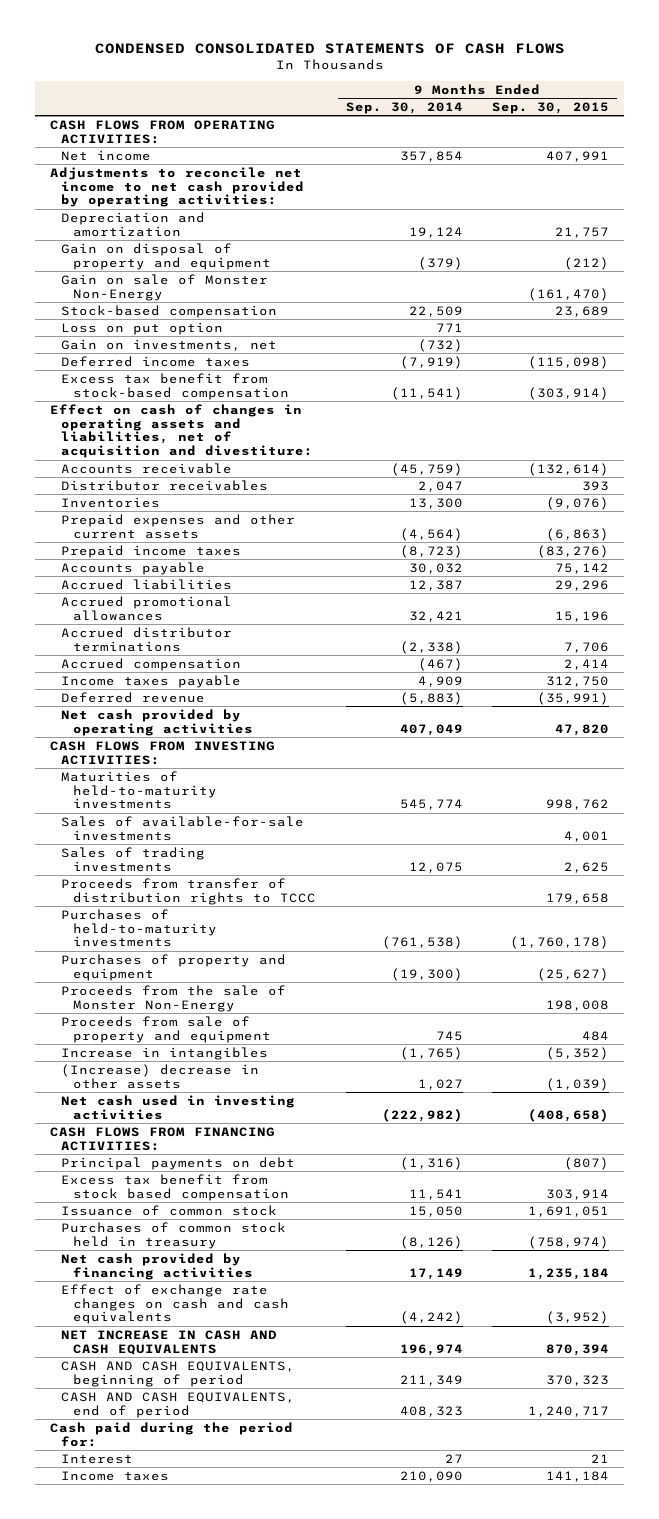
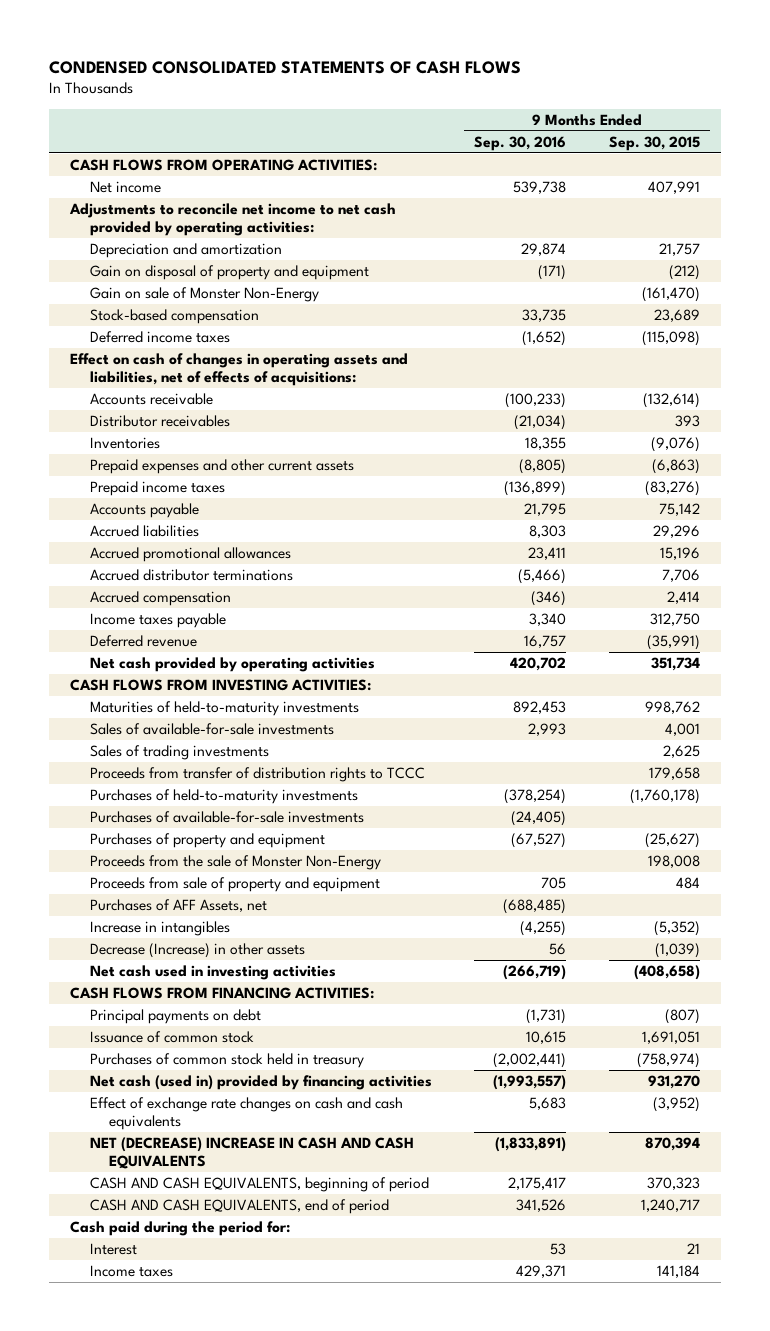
[345,102,463,115] Sep. 30, 2014 -> none
none -> [474,135,567,151] Sep. 30, 2016
[61,321,224,335] Loss on put option -> none
[61,338,278,351] Gain on investments, net -> none
[61,372,289,400] Excess tax benefit from stock-based compensation -> none
[49,403,314,459] Effect on cash of changes in operating assets and liabilities, net of acquisition and divestiture: -> [70,353,409,387] Effect on cash of changes in operating assets and liabilities, net of effects of acquisitions:
[555,723,610,736] 47,820 -> [650,657,700,672] 351,734
none -> [89,811,364,824] Purchases of available-for-sale investments
none -> [89,899,267,913] Purchases of AFF Assets, net
[61,1063,260,1089] (Increase) decrease in other assets -> [89,943,305,959] Decrease (Increase) in other assets
[61,1173,289,1201] Excess tax benefit from stock based compensation -> none
[61,1252,253,1280] Net cash provided by financing activities -> [89,1075,432,1091] Net cash (used in) provided by financing activities
[528,1267,610,1280] 1,235,184 -> [647,1075,700,1090] 931,270
[61,1329,278,1355] NET INCREASE IN CASH AND CASH EQUIVALENTS -> [89,1137,414,1170] NET (DECREASE) INCREASE IN CASH AND CASH EQUIVALENTS

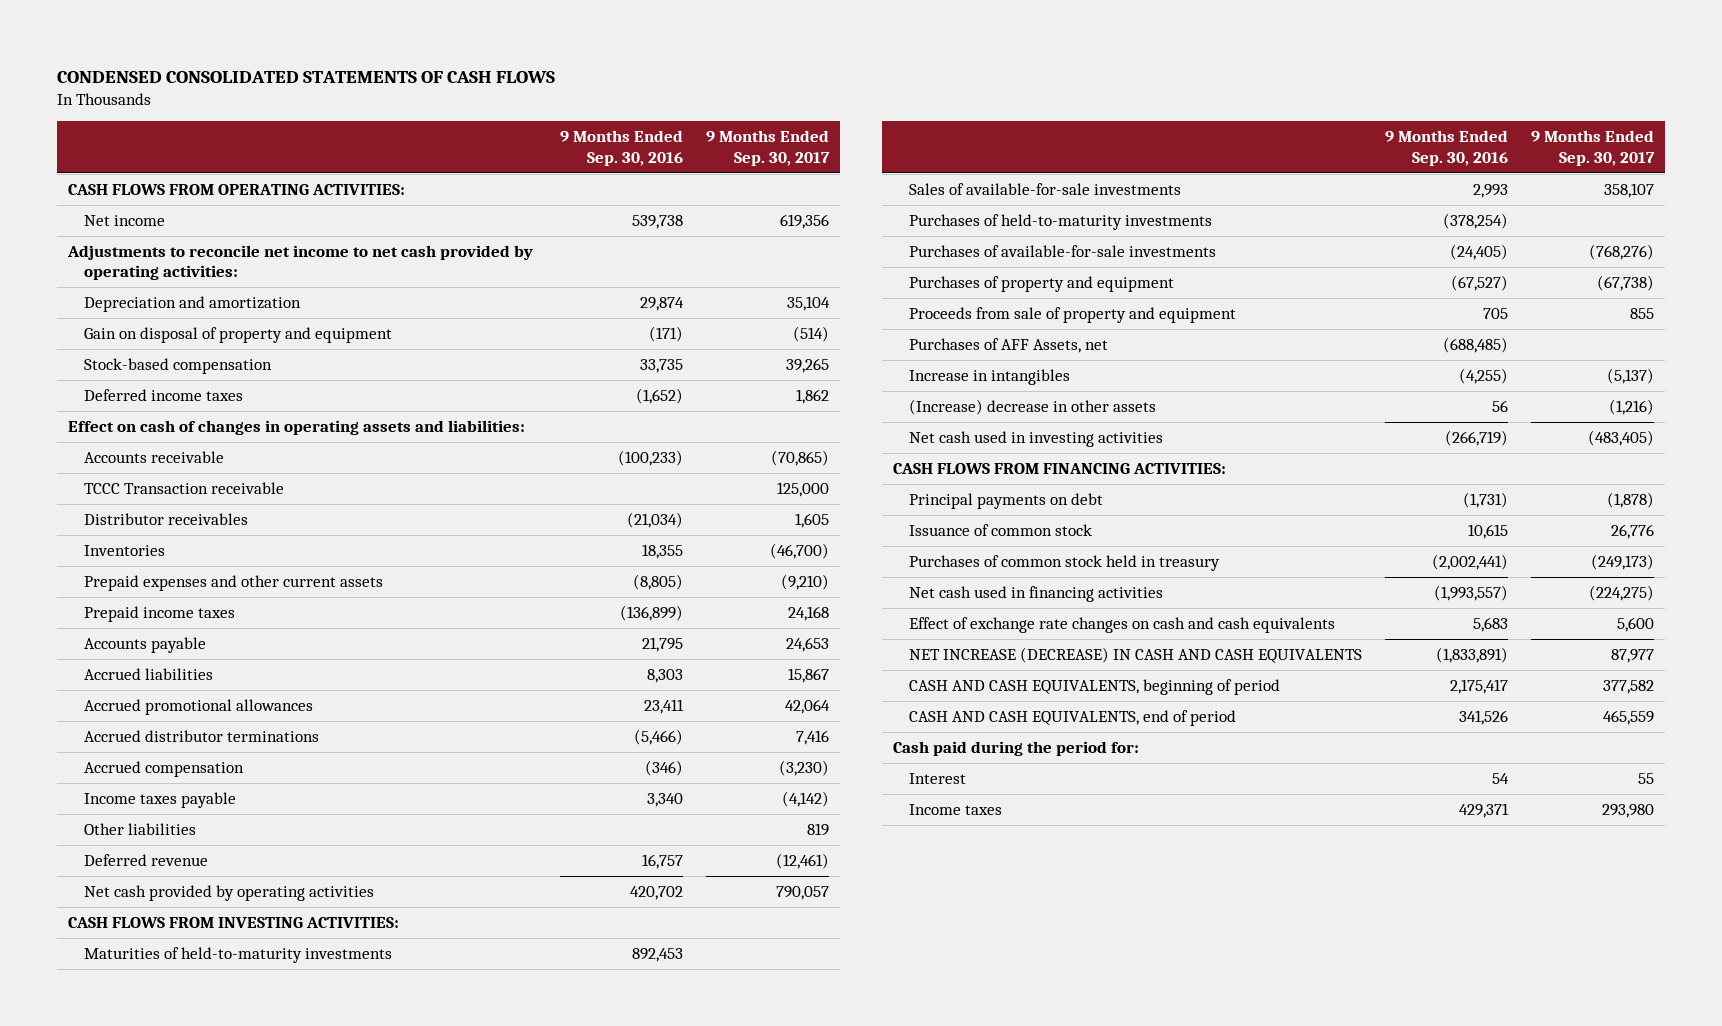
[608,135,700,151] Sep. 30, 2015 -> none
none -> [705,130,830,166] 9 Months Ended Sep. 30, 2017
[89,287,319,303] Gain on sale of Monster Non-Energy -> none
[70,353,409,387] Effect on cash of changes in operating assets and liabilities, net of effects of acquisitions: -> [68,420,526,436] Effect on cash of changes in operating assets and liabilities:
none -> [83,482,284,495] TCCC Transaction receivable
none -> [83,823,196,836] Other liabilities
[89,745,269,761] Sales of trading investments -> none
[89,767,425,783] Proceeds from transfer of distribution rights to TCCC -> none
[89,855,381,871] Proceeds from the sale of Monster Non-Energy -> none
[89,943,305,959] Decrease (Increase) in other assets -> [908,399,1156,416] (Increase) decrease in other assets
[89,1075,432,1091] Net cash (used in) provided by financing activities -> [908,586,1163,603] Net cash used in financing activities
[89,1137,414,1170] NET (DECREASE) INCREASE IN CASH AND CASH EQUIVALENTS -> [908,647,1362,664] NET INCREASE (DECREASE) IN CASH AND CASH EQUIVALENTS
[550,1243,567,1256] 53 -> [1491,773,1509,785] 54

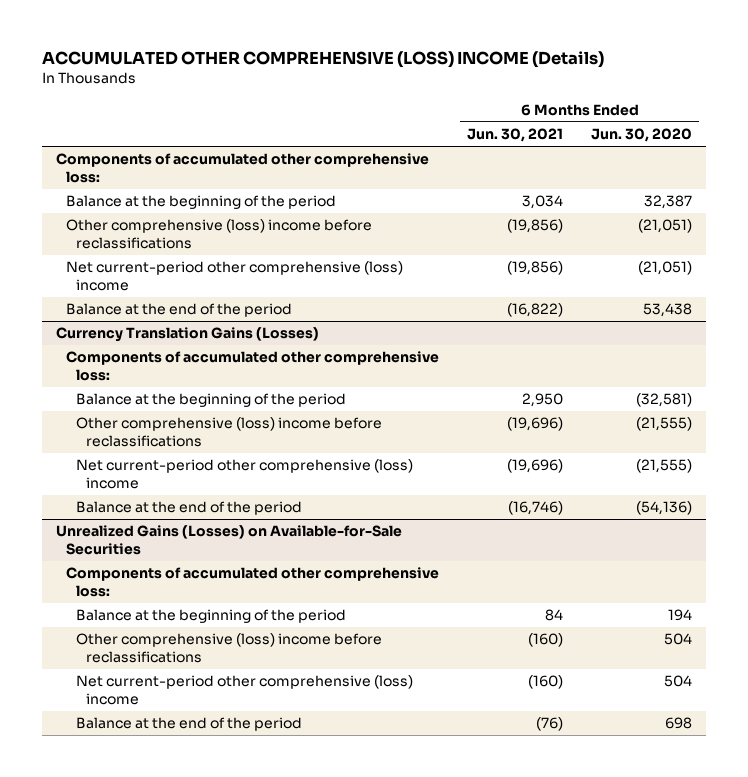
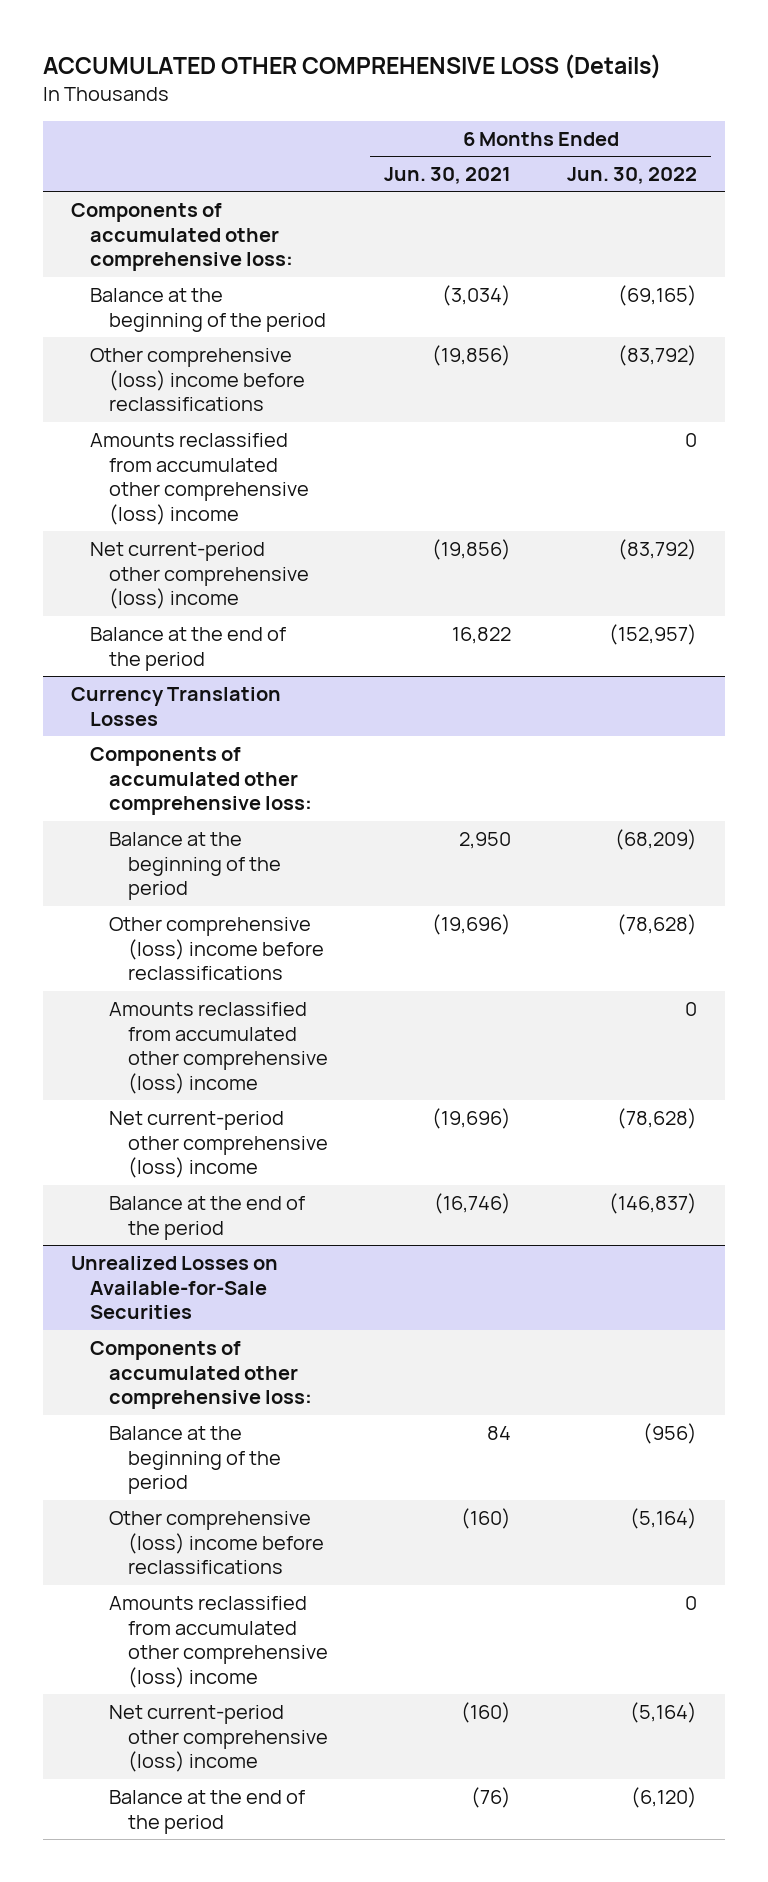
[42,51,605,69] ACCUMULATED OTHER COMPREHENSIVE (LOSS) INCOME (Details) -> [42,53,661,79] ACCUMULATED OTHER COMPREHENSIVE LOSS (Details)
[590,128,692,143] Jun. 30, 2020 -> none
none -> [567,166,698,184] Jun. 30, 2022
[522,195,564,210] 3,034 -> [442,284,512,306] (3,034)
none -> [89,432,310,526] Amounts reclassified from accumulated other comprehensive (loss) income
[507,303,564,318] (16,822) -> [452,626,512,644] 16,822
[56,327,320,343] Currency Translation Gains (Losses) -> [70,686,281,726] Currency Translation Losses
none -> [109,1001,329,1095] Amounts reclassified from accumulated other comprehensive (loss) income
[56,525,403,555] Unrealized Gains (Losses) on Available-for-Sale Securities -> [70,1255,278,1320] Unrealized Losses on Available-for-Sale Securities
none -> [109,1595,329,1689] Amounts reclassified from accumulated other comprehensive (loss) income

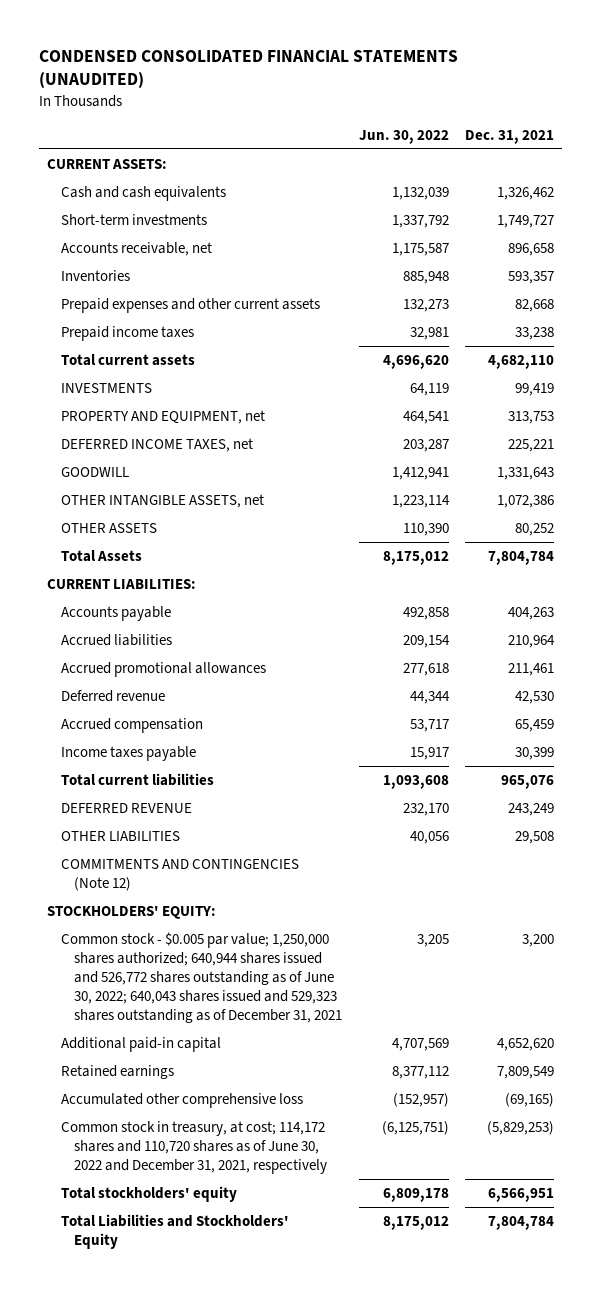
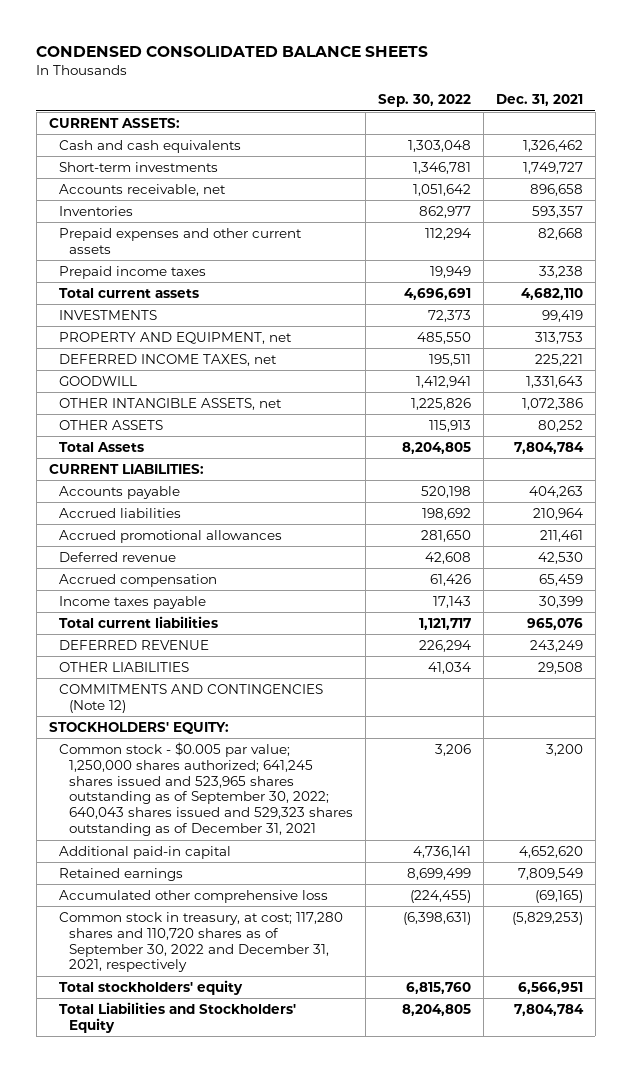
[38,50,458,89] CONDENSED CONSOLIDATED FINANCIAL STATEMENTS (UNAUDITED) -> [36,46,429,58] CONDENSED CONSOLIDATED BALANCE SHEETS
[358,129,449,144] Jun. 30, 2022 -> none
none -> [377,94,471,108] Sep. 30, 2022
[60,931,343,1023] Common stock - $0.005 par value; 1,250,000 shares authorized; 640,944 shares issued and 526,772 shares outstanding as of June 30, 2022; 640,043 shares issued and 529,323 shares outstanding as of December 31, 2021 -> [58,741,354,837] Common stock - $0.005 par value; 1,250,000 shares authorized; 641,245 shares issued and 523,965 shares outstanding as of September 30, 2022; 640,043 shares issued and 529,323 shares outstanding as of December 31, 2021
[60,1120,328,1174] Common stock in treasury, at cost; 114,172 shares and 110,720 shares as of June 30, 2022 and December 31, 2021, respectively -> [58,911,343,973] Common stock in treasury, at cost; 117,280 shares and 110,720 shares as of September 30, 2022 and December 31, 2021, respectively

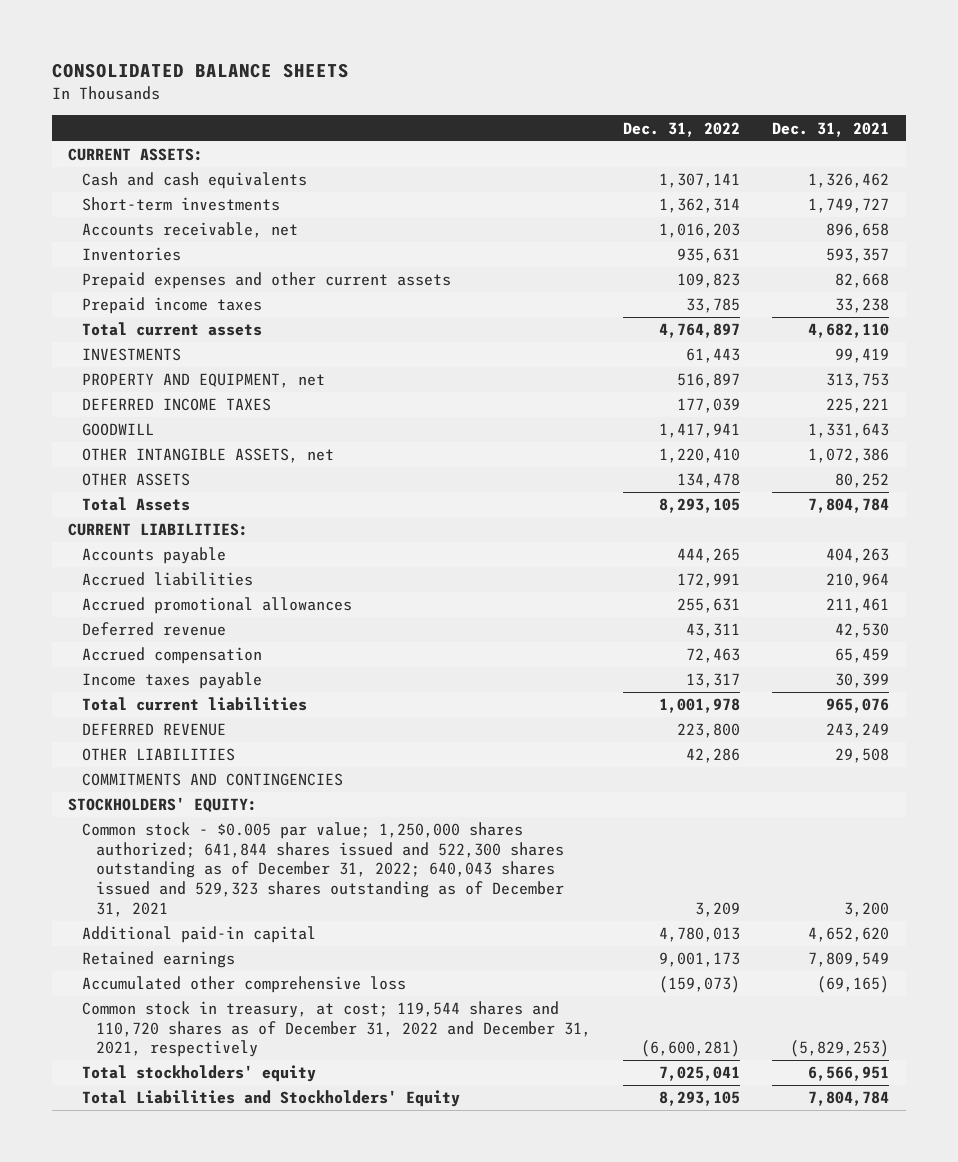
[36,46,429,58] CONDENSED CONSOLIDATED BALANCE SHEETS -> [52,63,350,79] CONSOLIDATED BALANCE SHEETS
[377,94,471,108] Sep. 30, 2022 -> none
none -> [623,121,741,137] Dec. 31, 2022
[58,353,277,366] DEFERRED INCOME TAXES, net -> [82,398,272,412] DEFERRED INCOME TAXES
[58,683,323,713] COMMITMENTS AND CONTINGENCIES (Note 12) -> [82,773,344,787] COMMITMENTS AND CONTINGENCIES
[58,741,354,837] Common stock - $0.005 par value; 1,250,000 shares authorized; 641,245 shares issued and 523,965 shares outstanding as of September 30, 2022; 640,043 shares issued and 529,323 shares outstanding as of December 31, 2021 -> [82,822,565,917] Common stock - $0.005 par value; 1,250,000 shares authorized; 641,844 shares issued and 522,300 shares outstanding as of December 31, 2022; 640,043 shares issued and 529,323 shares outstanding as of December 31, 2021
[58,911,343,973] Common stock in treasury, at cost; 117,280 shares and 110,720 shares as of September 30, 2022 and December 31, 2021, respectively -> [82,1001,592,1058] Common stock in treasury, at cost; 119,544 shares and 110,720 shares as of December 31, 2022 and December 31, 2021, respectively

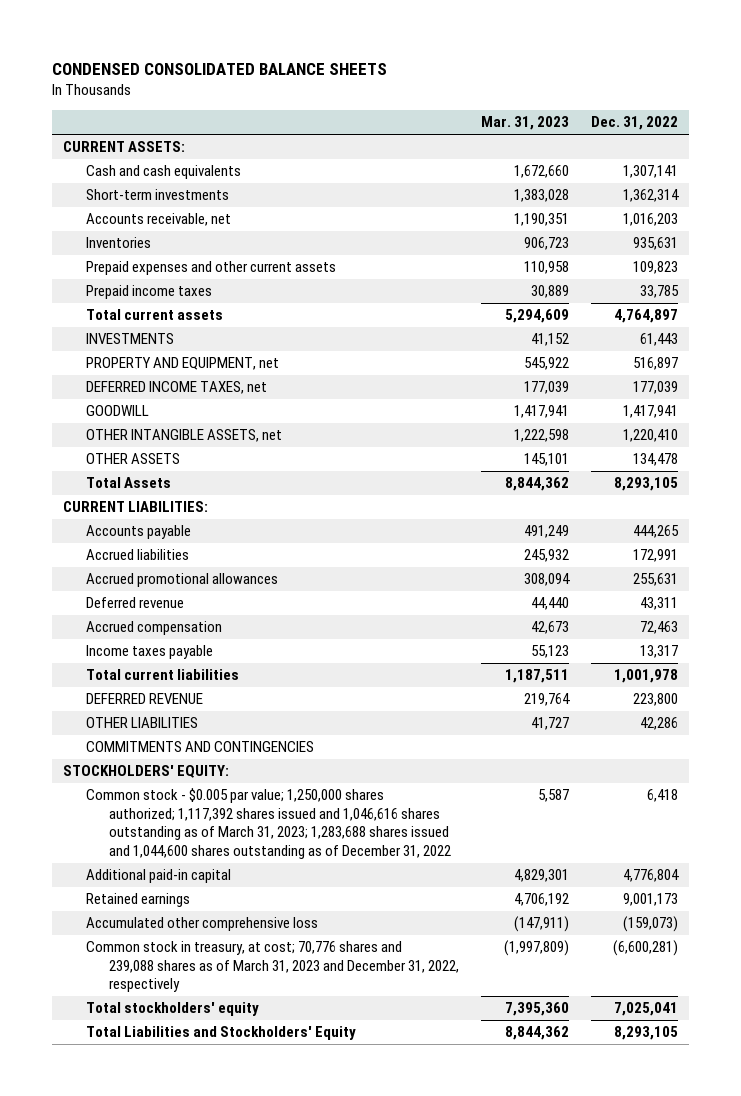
[52,63,350,79] CONSOLIDATED BALANCE SHEETS -> [51,62,387,75] CONDENSED CONSOLIDATED BALANCE SHEETS
[772,121,890,137] Dec. 31, 2021 -> none
none -> [480,116,569,131] Mar. 31, 2023
[82,398,272,412] DEFERRED INCOME TAXES -> [85,381,267,395] DEFERRED INCOME TAXES, net
[82,822,565,917] Common stock - $0.005 par value; 1,250,000 shares authorized; 641,844 shares issued and 522,300 shares outstanding as of December 31, 2022; 640,043 shares issued and 529,323 shares outstanding as of December 31, 2021 -> [85,788,451,860] Common stock - $0.005 par value; 1,250,000 shares authorized; 1,117,392 shares issued and 1,046,616 shares outstanding as of March 31, 2023; 1,283,688 shares issued and 1,044,600 shares outstanding as of December 31, 2022
[695,901,741,917] 3,209 -> [647,789,679,803] 6,418
[659,927,741,943] 4,780,013 -> [623,869,680,883] 4,776,804
[82,1001,592,1058] Common stock in treasury, at cost; 119,544 shares and 110,720 shares as of December 31, 2022 and December 31, 2021, respectively -> [85,941,459,993] Common stock in treasury, at cost; 70,776 shares and 239,088 shares as of March 31, 2023 and December 31, 2022, respectively

